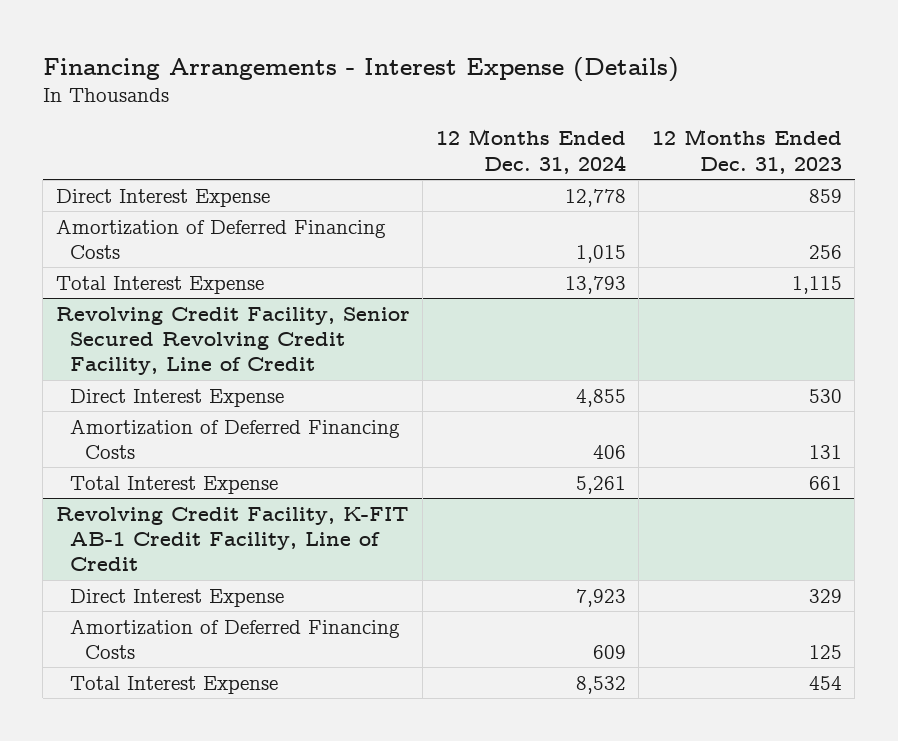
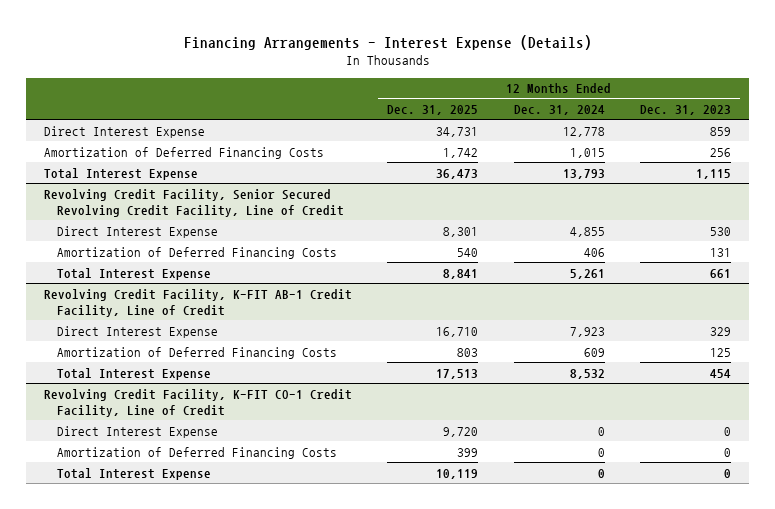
none -> [387,104,479,115] Dec. 31, 2025
none -> [43,388,352,417] Revolving Credit Facility, K-FIT CO-1 Credit Facility, Line of Credit
none -> [57,425,219,438] Direct Interest Expense
none -> [57,446,338,459] Amortization of Deferred Financing Costs
none -> [57,467,212,480] Total Interest Expense

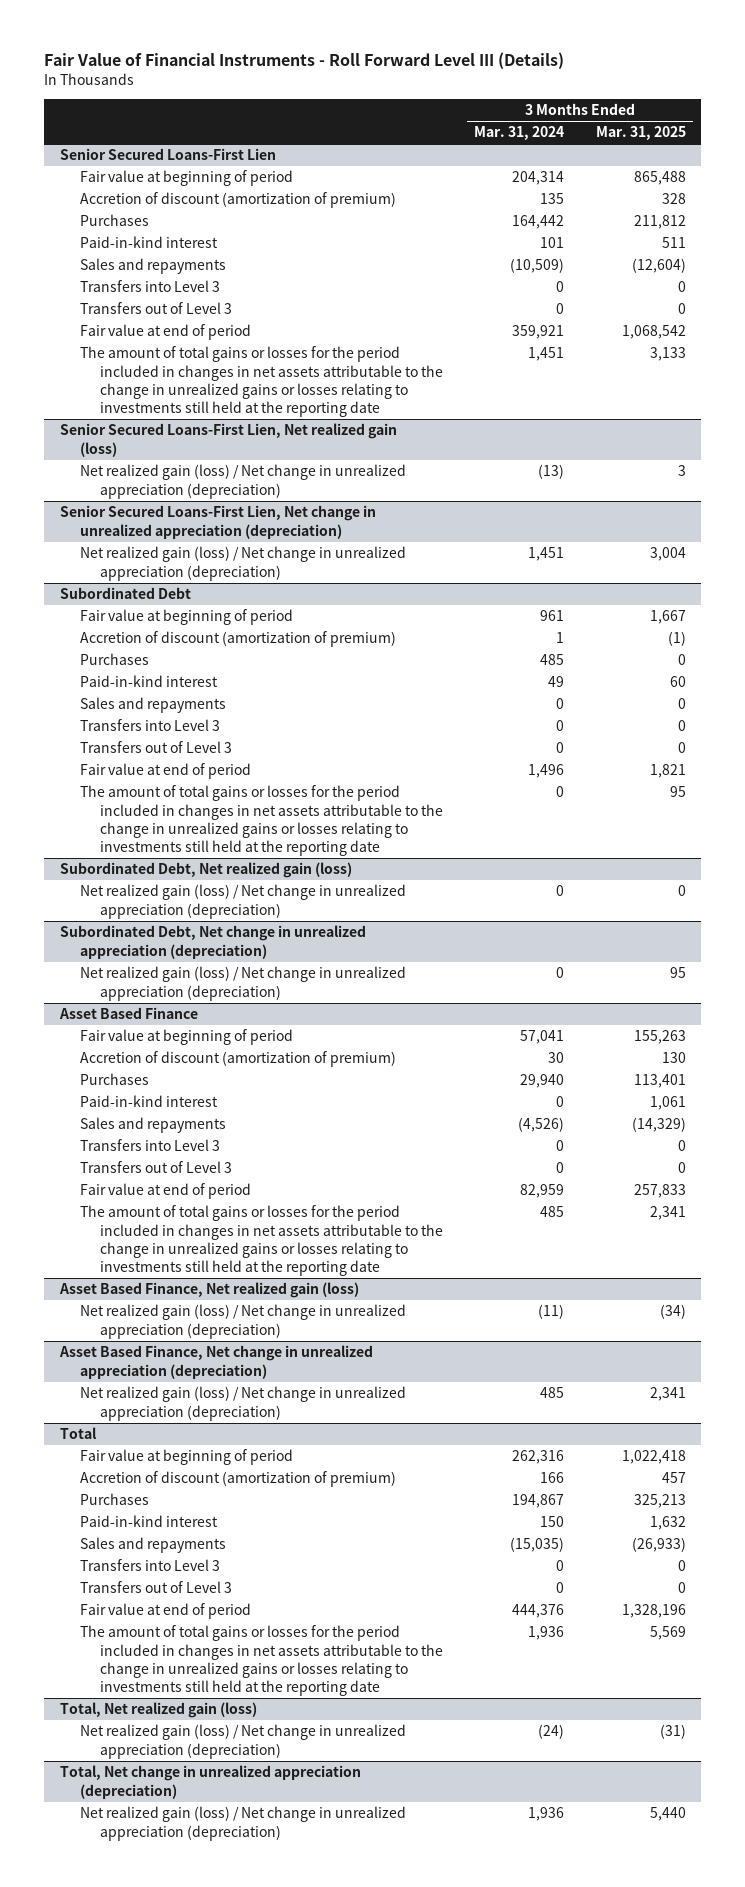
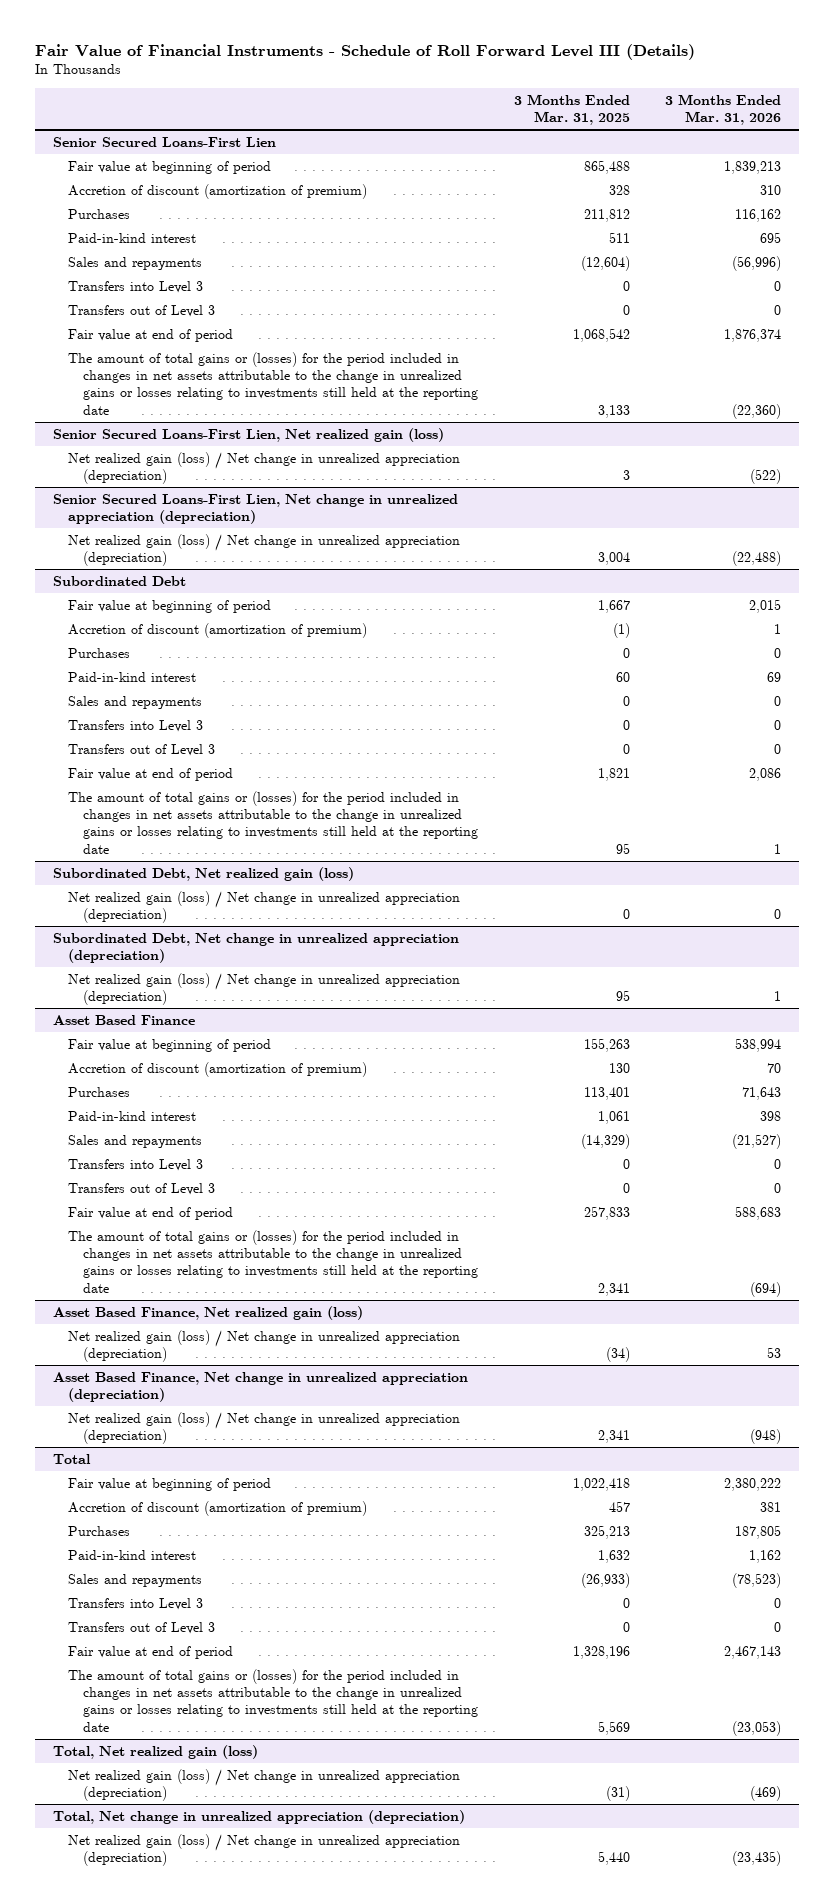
[44,51,565,69] Fair Value of Financial Instruments - Roll Forward Level III (Details) -> [34,43,695,60] Fair Value of Financial Instruments - Schedule of Roll Forward Level III (Details)
[474,126,565,141] Mar. 31, 2024 -> none
none -> [664,93,781,125] 3 Months Ended Mar. 31, 2026
[79,346,444,418] The amount of total gains or losses for the period included in changes in net assets attributable to the change in unrealized gains or losses relating to investments still held at the reporting date -> [67,351,479,415] The amount of total gains or (losses) for the period included in changes in net assets attributable to the change in unrealized gains or losses relating to investments still held at the reporting date
[79,785,444,857] The amount of total gains or losses for the period included in changes in net assets attributable to the change in unrealized gains or losses relating to investments still held at the reporting date -> [67,790,479,854] The amount of total gains or (losses) for the period included in changes in net assets attributable to the change in unrealized gains or losses relating to investments still held at the reporting date
[79,1205,444,1277] The amount of total gains or losses for the period included in changes in net assets attributable to the change in unrealized gains or losses relating to investments still held at the reporting date -> [67,1229,479,1293] The amount of total gains or (losses) for the period included in changes in net assets attributable to the change in unrealized gains or losses relating to investments still held at the reporting date
[79,1625,444,1697] The amount of total gains or losses for the period included in changes in net assets attributable to the change in unrealized gains or losses relating to investments still held at the reporting date -> [67,1668,479,1732] The amount of total gains or (losses) for the period included in changes in net assets attributable to the change in unrealized gains or losses relating to investments still held at the reporting date

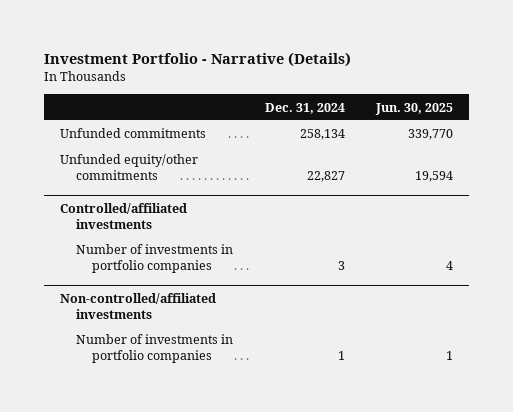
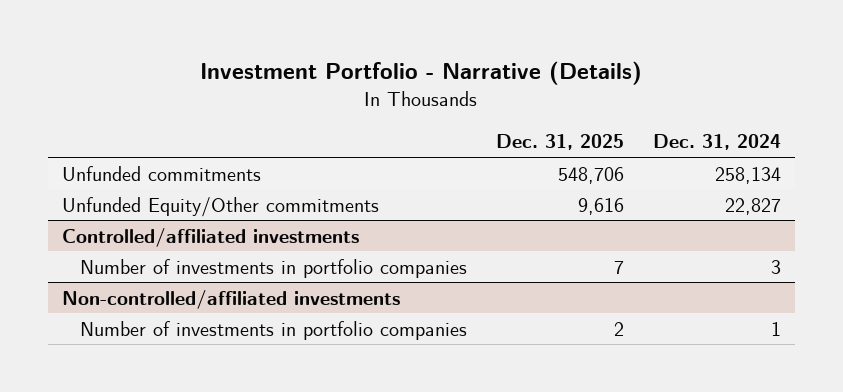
[375,102,454,115] Jun. 30, 2025 -> none
none -> [496,134,625,151] Dec. 31, 2025
[60,154,199,180] Unfunded equity/other commitments -> [62,196,380,217] Unfunded Equity/Other commitments

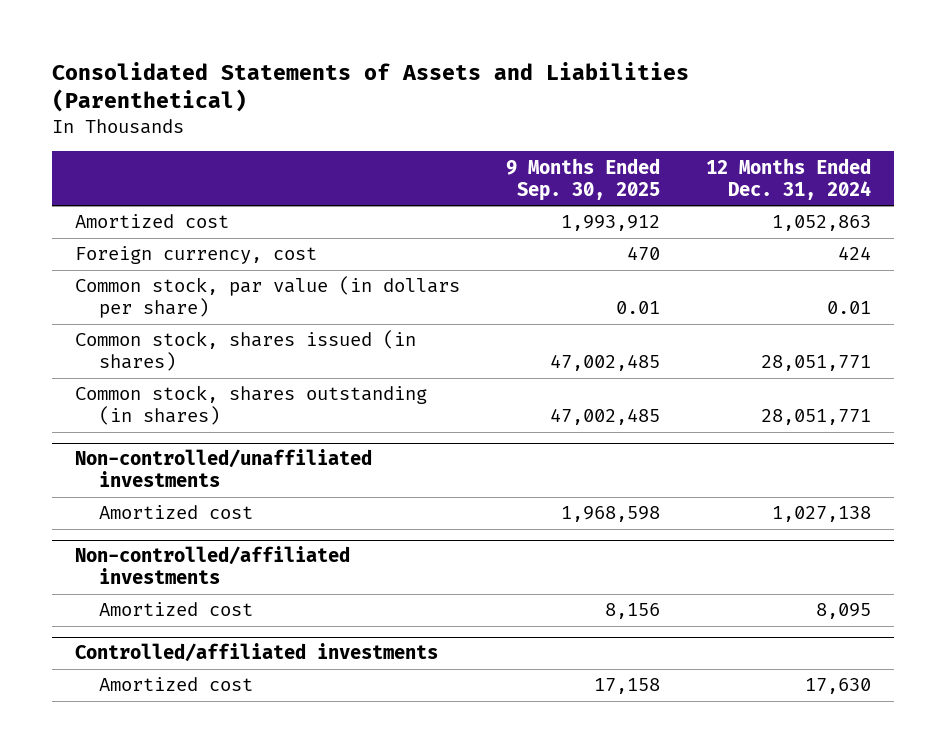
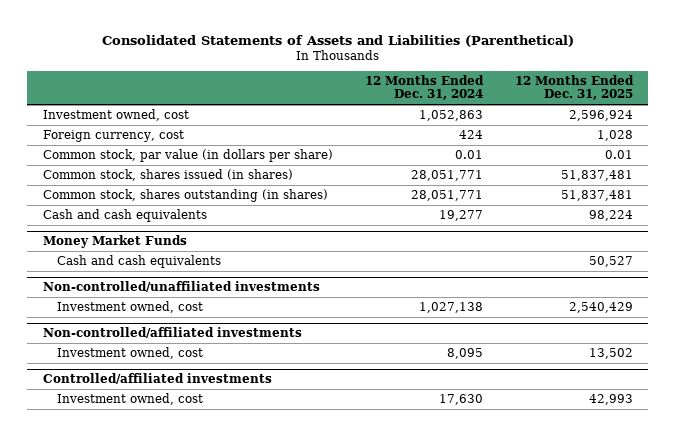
[505,157,660,201] 9 Months Ended Sep. 30, 2025 -> none
none -> [514,75,634,101] 12 Months Ended Dec. 31, 2025
[74,214,229,229] Amortized cost -> [43,108,190,121] Investment owned, cost
none -> [43,208,208,222] Cash and cash equivalents
none -> [43,235,188,249] Money Market Funds
none -> [56,254,221,268] Cash and cash equivalents
[99,505,254,520] Amortized cost -> [56,300,203,313] Investment owned, cost
[99,602,254,617] Amortized cost -> [56,346,203,359] Investment owned, cost
[99,677,254,692] Amortized cost -> [56,392,203,405] Investment owned, cost

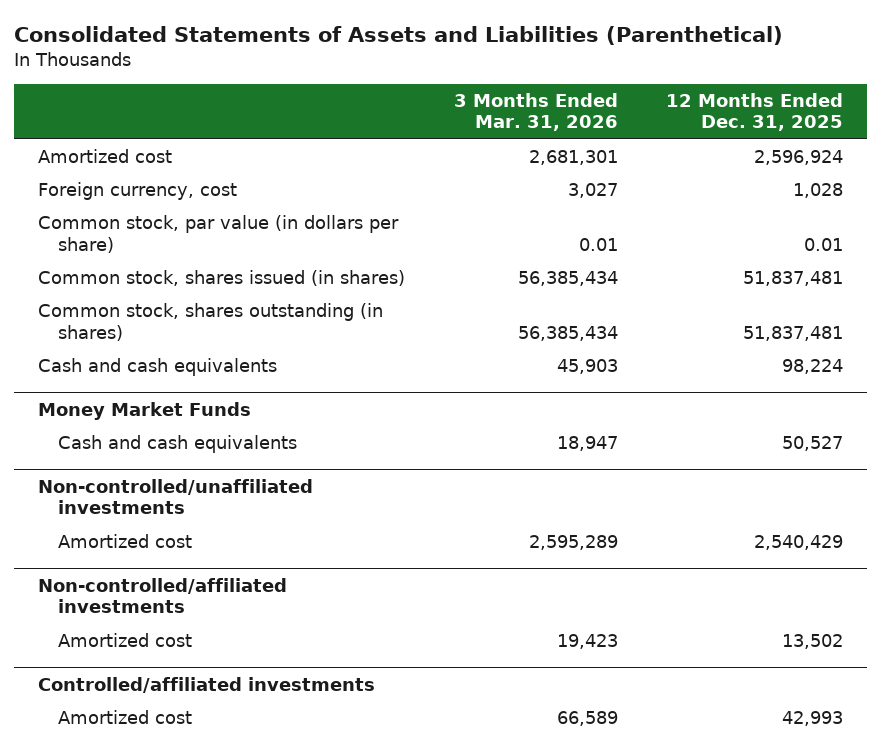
[364,75,484,101] 12 Months Ended Dec. 31, 2024 -> none
none -> [453,92,618,132] 3 Months Ended Mar. 31, 2026
[43,108,190,121] Investment owned, cost -> [38,149,173,164] Amortized cost
[56,300,203,313] Investment owned, cost -> [57,534,192,549] Amortized cost
[56,346,203,359] Investment owned, cost -> [57,633,192,648] Amortized cost
[56,392,203,405] Investment owned, cost -> [57,710,192,725] Amortized cost

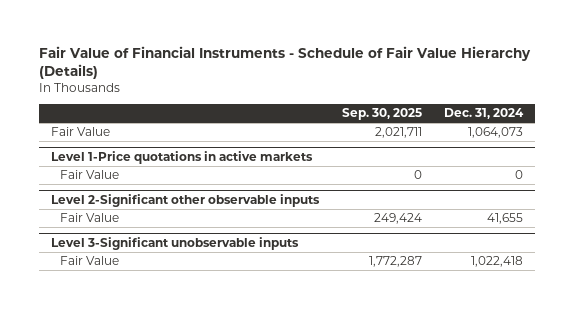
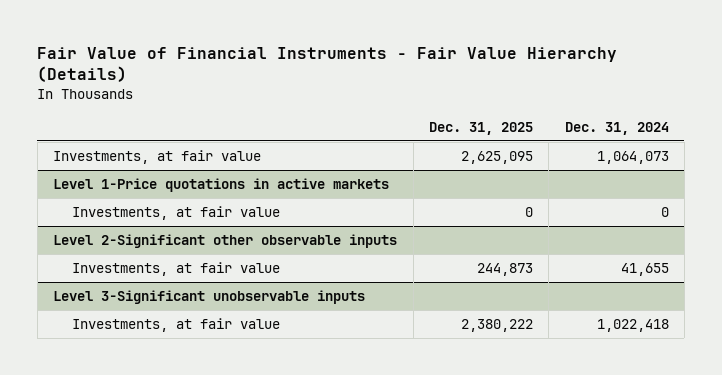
[39,45,532,80] Fair Value of Financial Instruments - Schedule of Fair Value Hierarchy (Details) -> [37,46,618,83] Fair Value of Financial Instruments - Fair Value Hierarchy (Details)
[341,108,422,121] Sep. 30, 2025 -> none
none -> [428,121,533,135] Dec. 31, 2025
[50,127,110,137] Fair Value -> [53,149,262,164] Investments, at fair value
[60,170,120,180] Fair Value -> [72,205,281,220] Investments, at fair value
[60,213,120,223] Fair Value -> [72,261,281,276] Investments, at fair value
[60,256,120,266] Fair Value -> [72,317,281,332] Investments, at fair value

